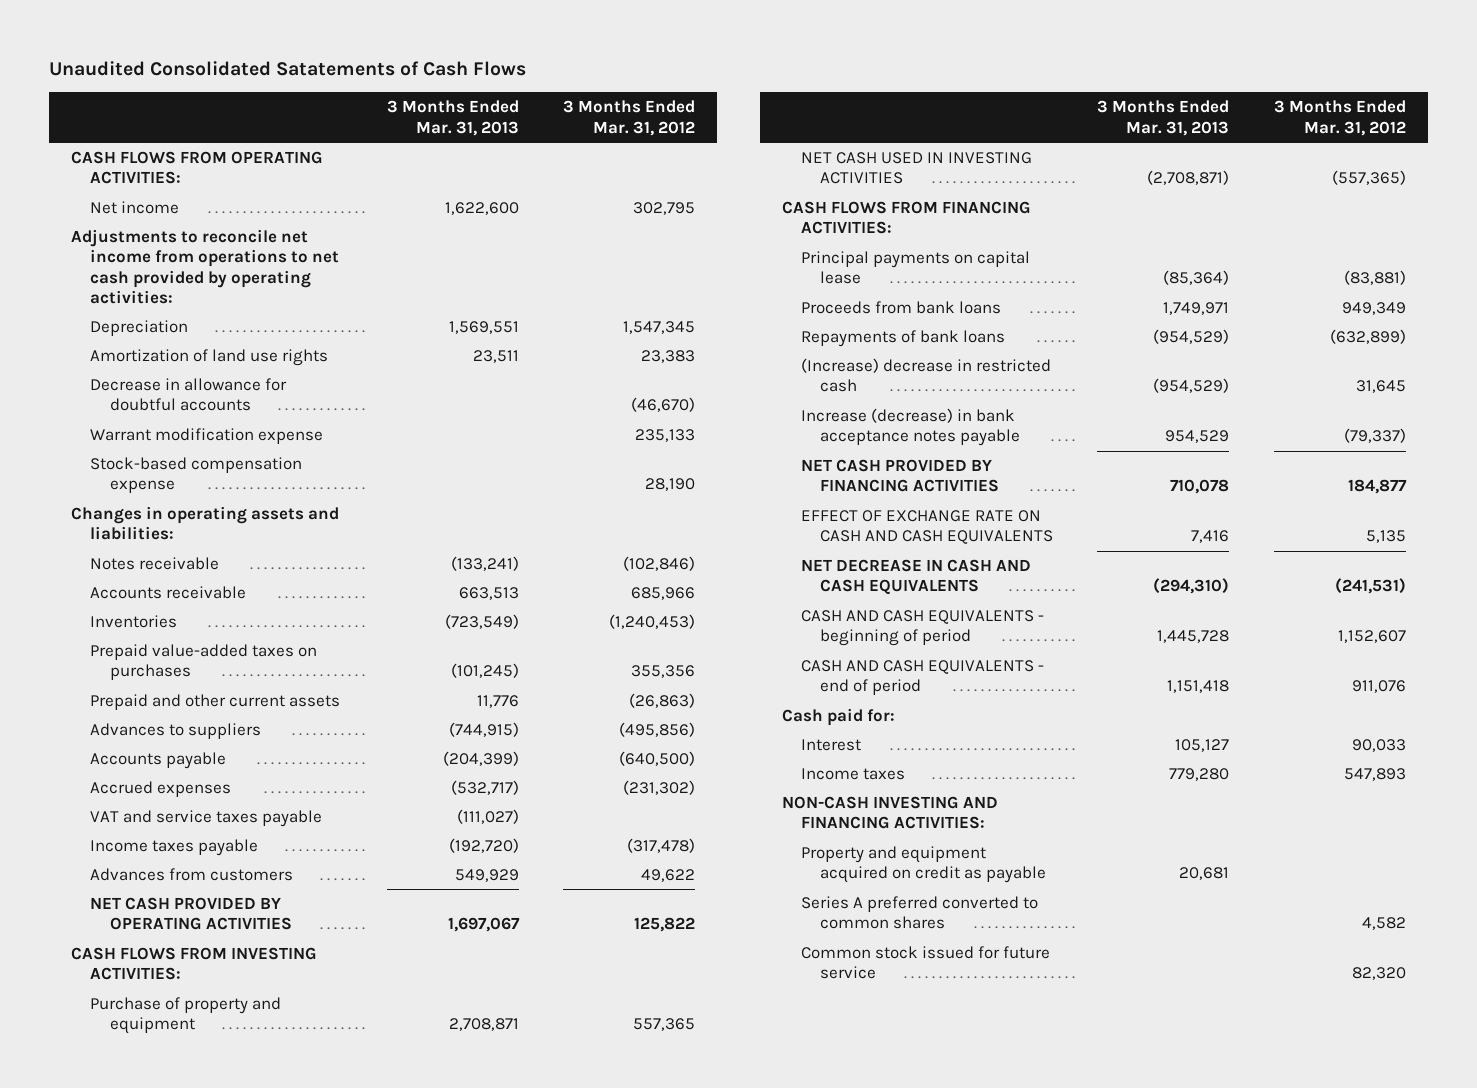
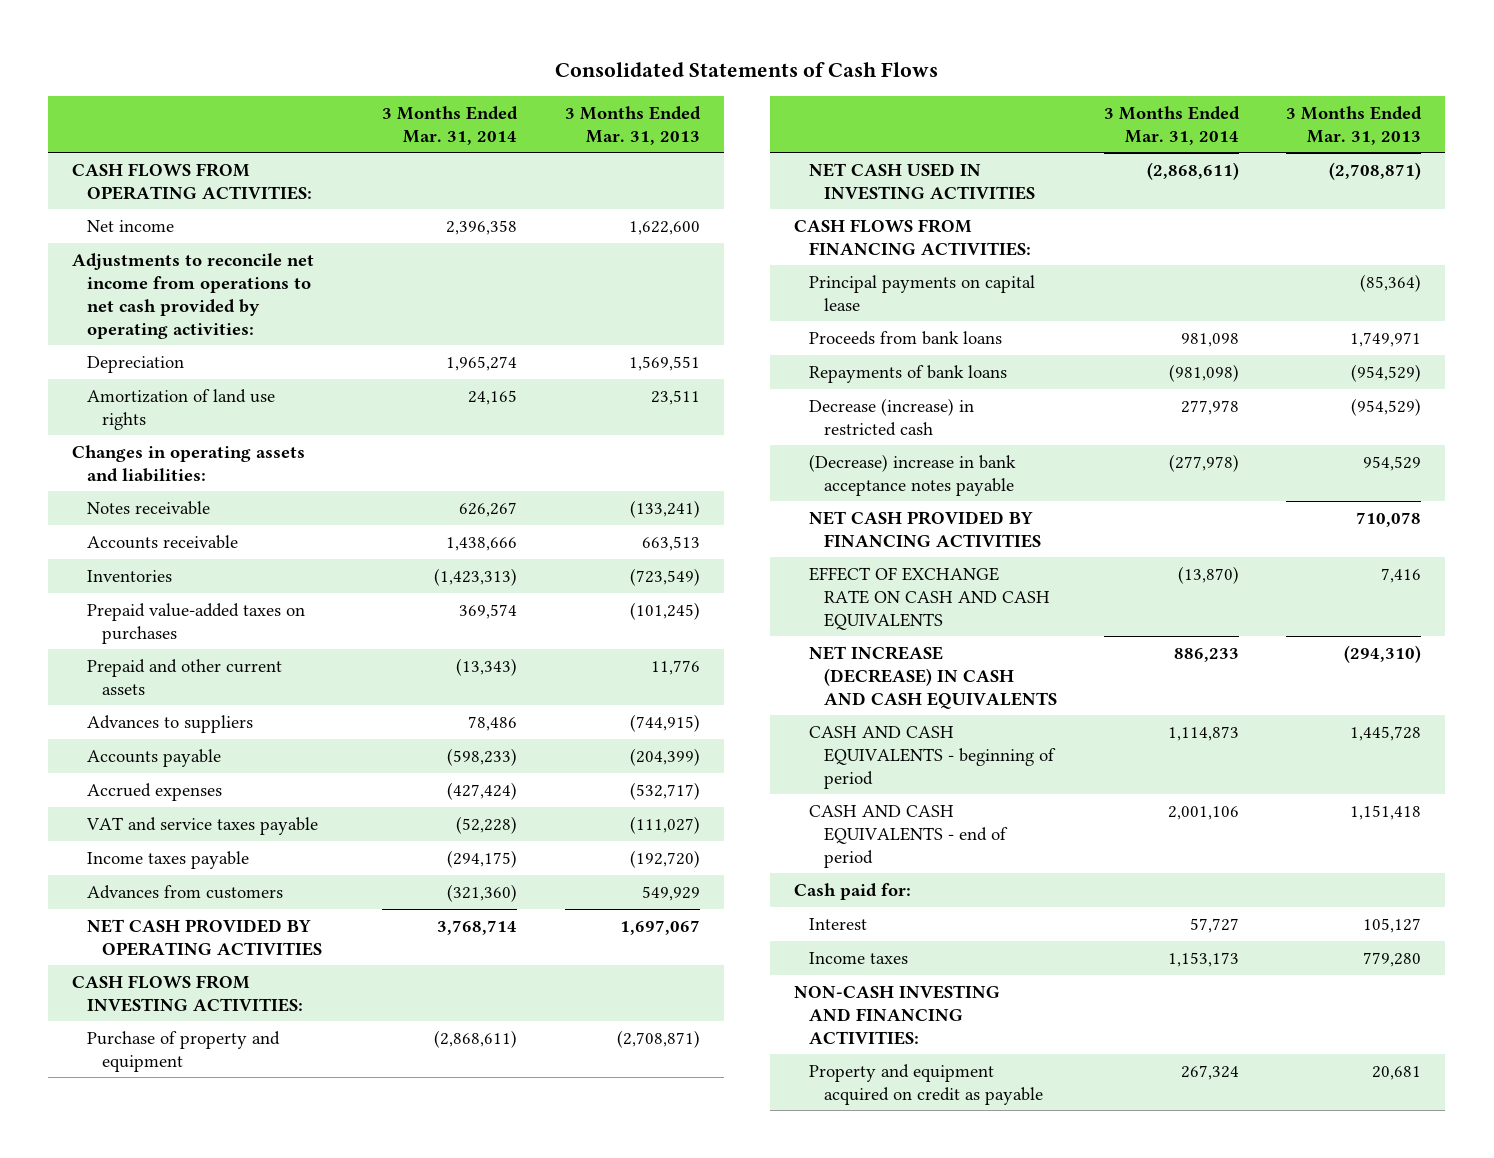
[48,61,526,77] Unaudited Consolidated Satatements of Cash Flows -> [554,62,938,78] Consolidated Statements of Cash Flows
[563,100,696,136] 3 Months Ended Mar. 31, 2012 -> none
none -> [382,105,519,145] 3 Months Ended Mar. 31, 2014
[90,378,288,412] Decrease in allowance for doubtful accounts -> none
[90,428,324,445] Warrant modification expense -> none
[90,457,303,494] Stock-based compensation expense -> none
[448,1018,519,1032] 2,708,871 -> [616,1029,700,1048] (2,708,871)
[800,358,1051,393] (Increase) decrease in restricted cash -> [808,397,974,436] Decrease (increase) in restricted cash
[800,408,1021,447] Increase (decrease) in bank acceptance notes payable -> [808,453,1016,496] (Decrease) increase in bank acceptance notes payable
[800,559,1031,596] NET DECREASE IN CASH AND CASH EQUIVALENTS -> [808,645,1057,709] NET INCREASE (DECREASE) IN CASH AND CASH EQUIVALENTS
[800,896,1038,930] Series A preferred converted to common shares -> none
[800,946,1050,980] Common stock issued for future service -> none

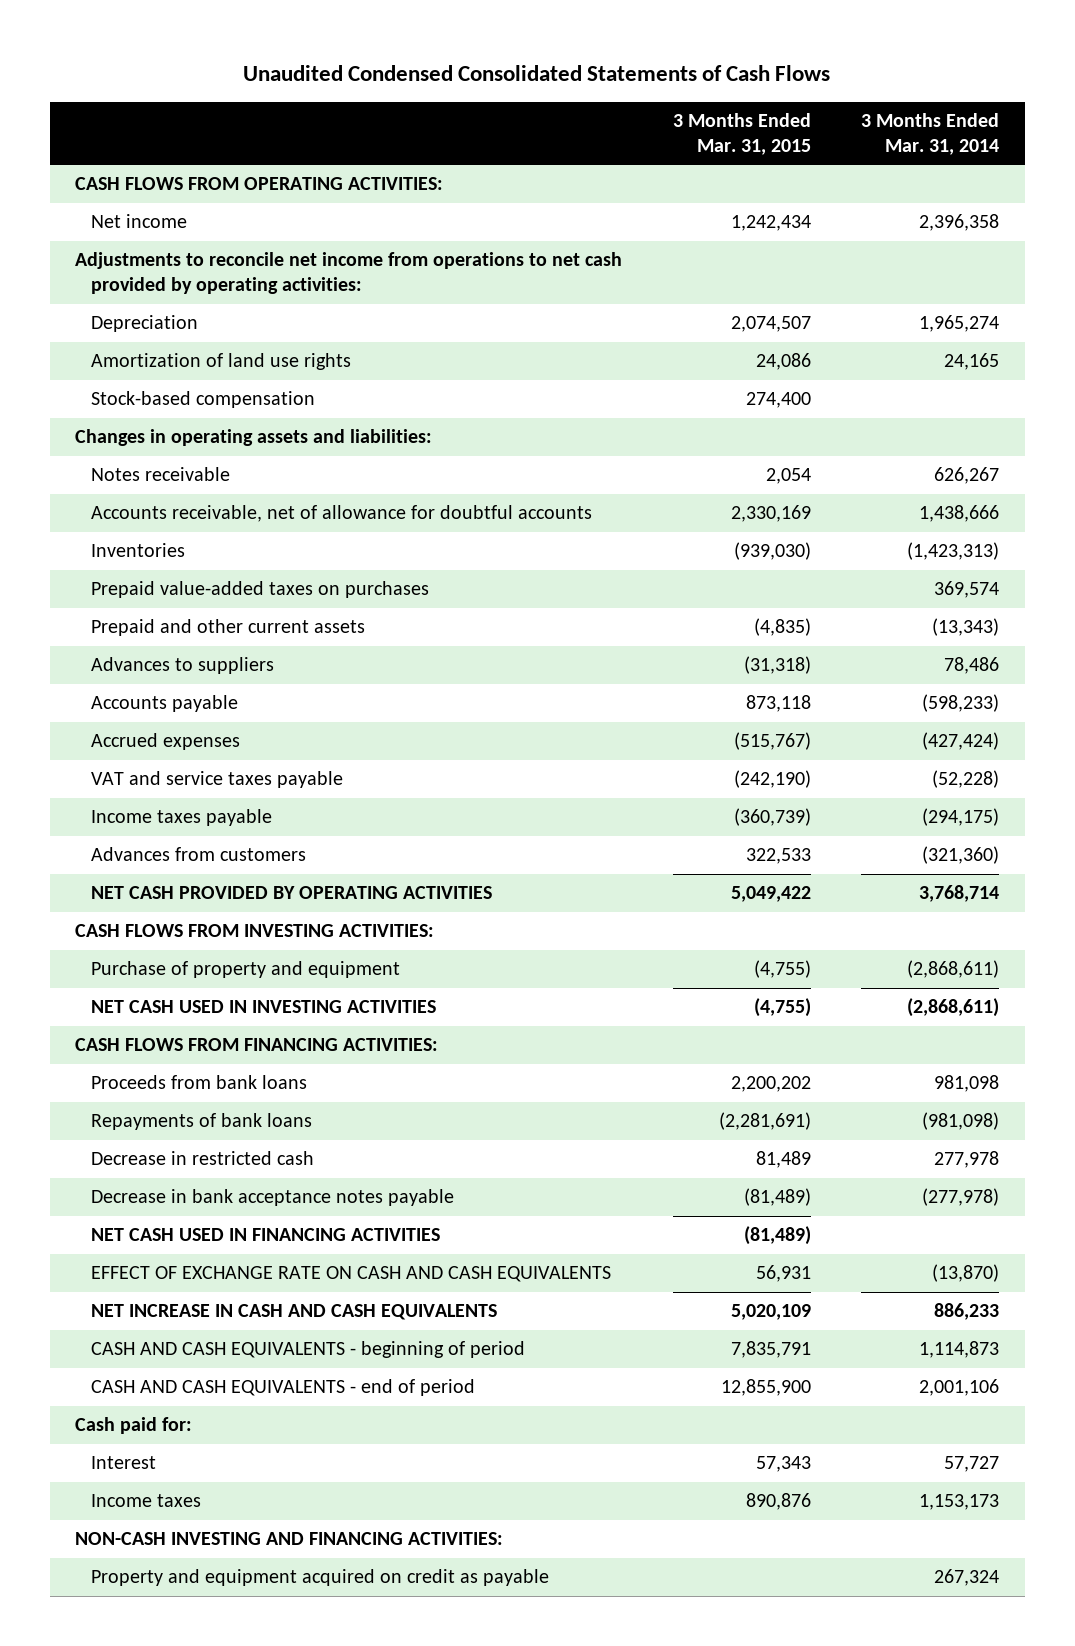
[554,62,938,78] Consolidated Statements of Cash Flows -> [243,65,831,82] Unaudited Condensed Consolidated Statements of Cash Flows
[564,105,701,145] 3 Months Ended Mar. 31, 2013 -> none
none -> [672,113,811,156] 3 Months Ended Mar. 31, 2015
none -> [91,391,316,409] Stock-based compensation
[87,534,239,549] Accounts receivable -> [91,505,593,523] Accounts receivable, net of allowance for doubtful accounts
[808,274,1035,311] Principal payments on capital lease -> none
[808,397,974,436] Decrease (increase) in restricted cash -> [91,1151,315,1166] Decrease in restricted cash
[808,453,1016,496] (Decrease) increase in bank acceptance notes payable -> [91,1189,455,1207] Decrease in bank acceptance notes payable
[808,510,1041,548] NET CASH PROVIDED BY FINANCING ACTIVITIES -> [91,1228,441,1242] NET CASH USED IN FINANCING ACTIVITIES
[808,645,1057,709] NET INCREASE (DECREASE) IN CASH AND CASH EQUIVALENTS -> [91,1304,498,1321] NET INCREASE IN CASH AND CASH EQUIVALENTS

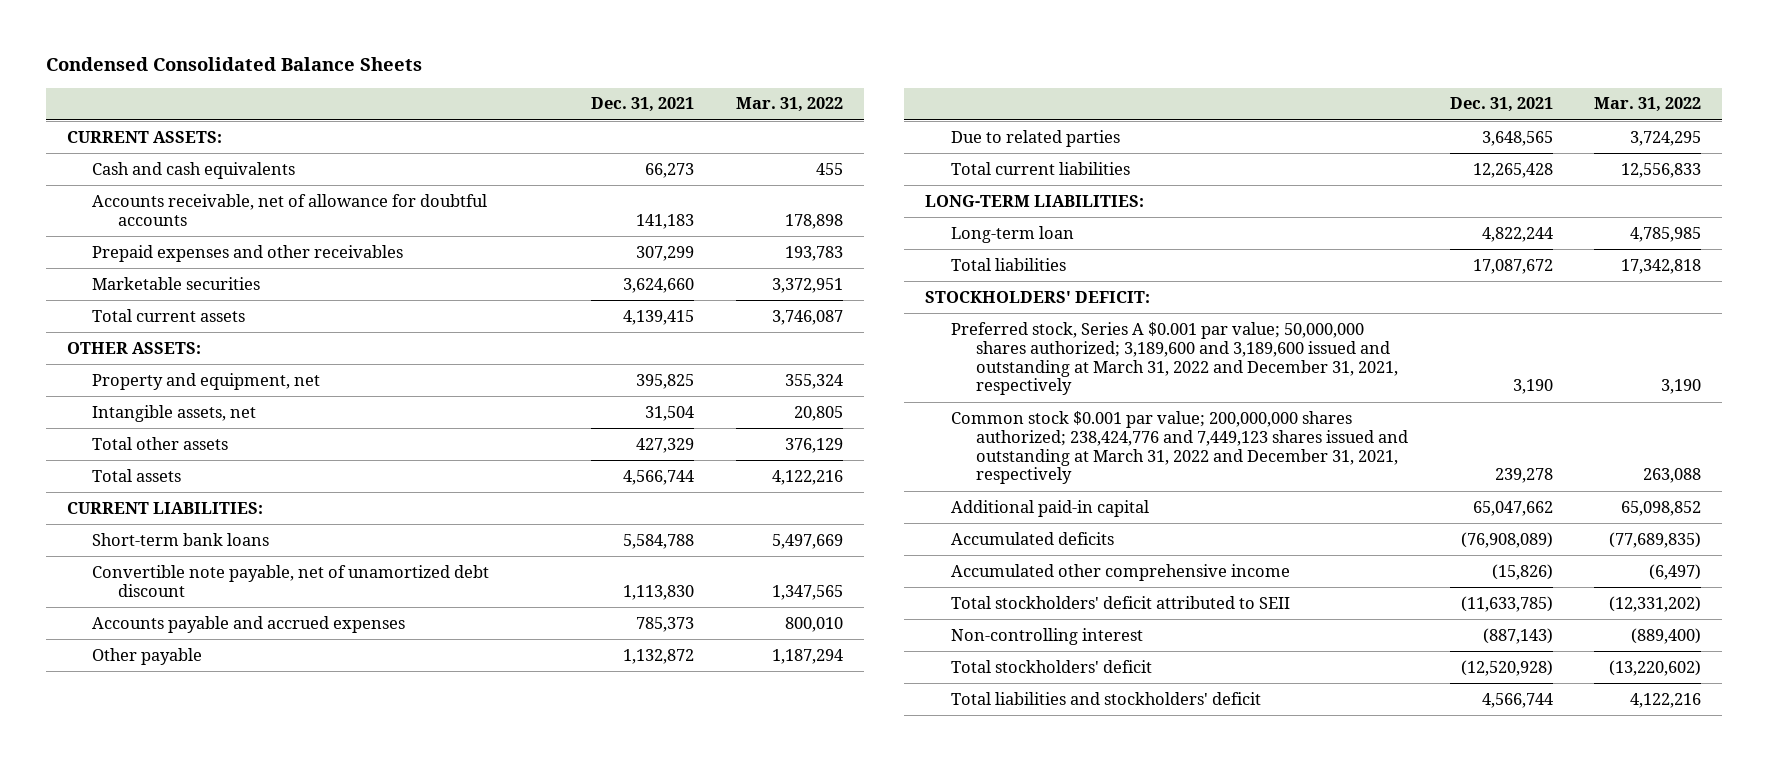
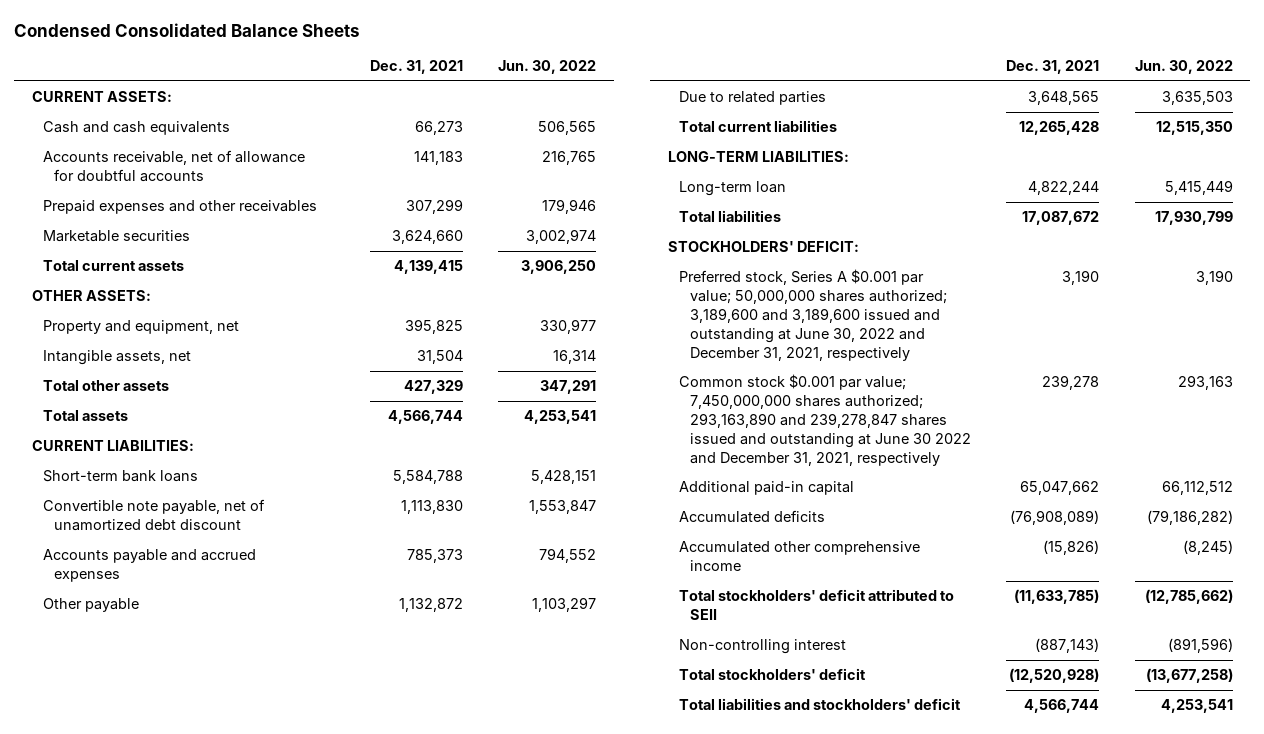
[735,97,843,113] Mar. 31, 2022 -> none
none -> [498,60,597,75] Jun. 30, 2022
[950,321,1398,396] Preferred stock, Series A $0.001 par value; 50,000,000 shares authorized; 3,189,600 and 3,189,600 issued and outstanding at March 31, 2022 and December 31, 2021, respectively -> [679,269,947,361] Preferred stock, Series A $0.001 par value; 50,000,000 shares authorized; 3,189,600 and 3,189,600 issued and outstanding at June 30, 2022 and December 31, 2021, respectively
[950,410,1408,485] Common stock $0.001 par value; 200,000,000 shares authorized; 238,424,776 and 7,449,123 shares issued and outstanding at March 31, 2022 and December 31, 2021, respectively -> [679,374,971,466] Common stock $0.001 par value; 7,450,000,000 shares authorized; 293,163,890 and 239,278,847 shares issued and outstanding at June 30 2022 and December 31, 2021, respectively

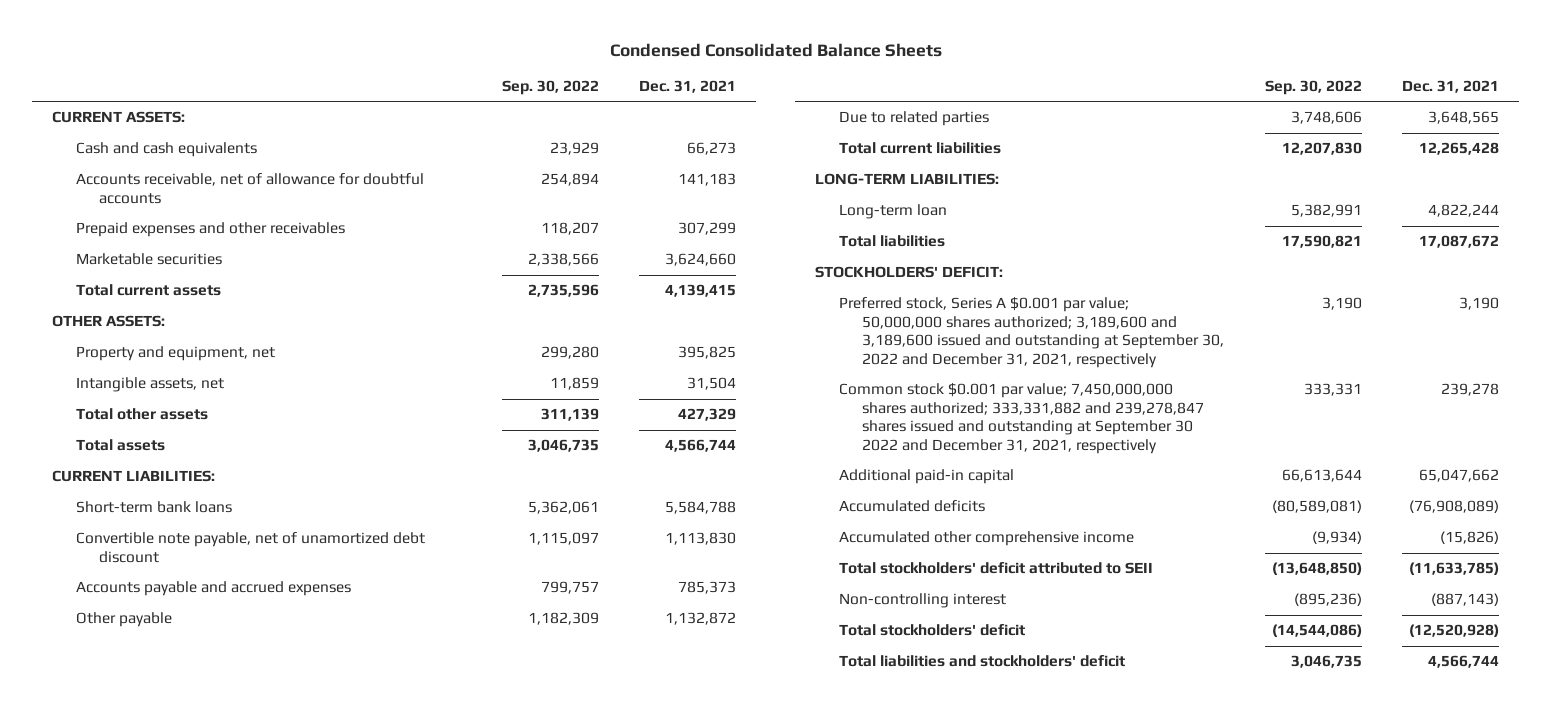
[498,60,597,75] Jun. 30, 2022 -> none
none -> [501,80,599,96] Sep. 30, 2022
[679,269,947,361] Preferred stock, Series A $0.001 par value; 50,000,000 shares authorized; 3,189,600 and 3,189,600 issued and outstanding at June 30, 2022 and December 31, 2021, respectively -> [838,297,1225,368] Preferred stock, Series A $0.001 par value; 50,000,000 shares authorized; 3,189,600 and 3,189,600 issued and outstanding at September 30, 2022 and December 31, 2021, respectively
[679,374,971,466] Common stock $0.001 par value; 7,450,000,000 shares authorized; 293,163,890 and 239,278,847 shares issued and outstanding at June 30 2022 and December 31, 2021, respectively -> [838,383,1205,454] Common stock $0.001 par value; 7,450,000,000 shares authorized; 333,331,882 and 239,278,847 shares issued and outstanding at September 30 2022 and December 31, 2021, respectively

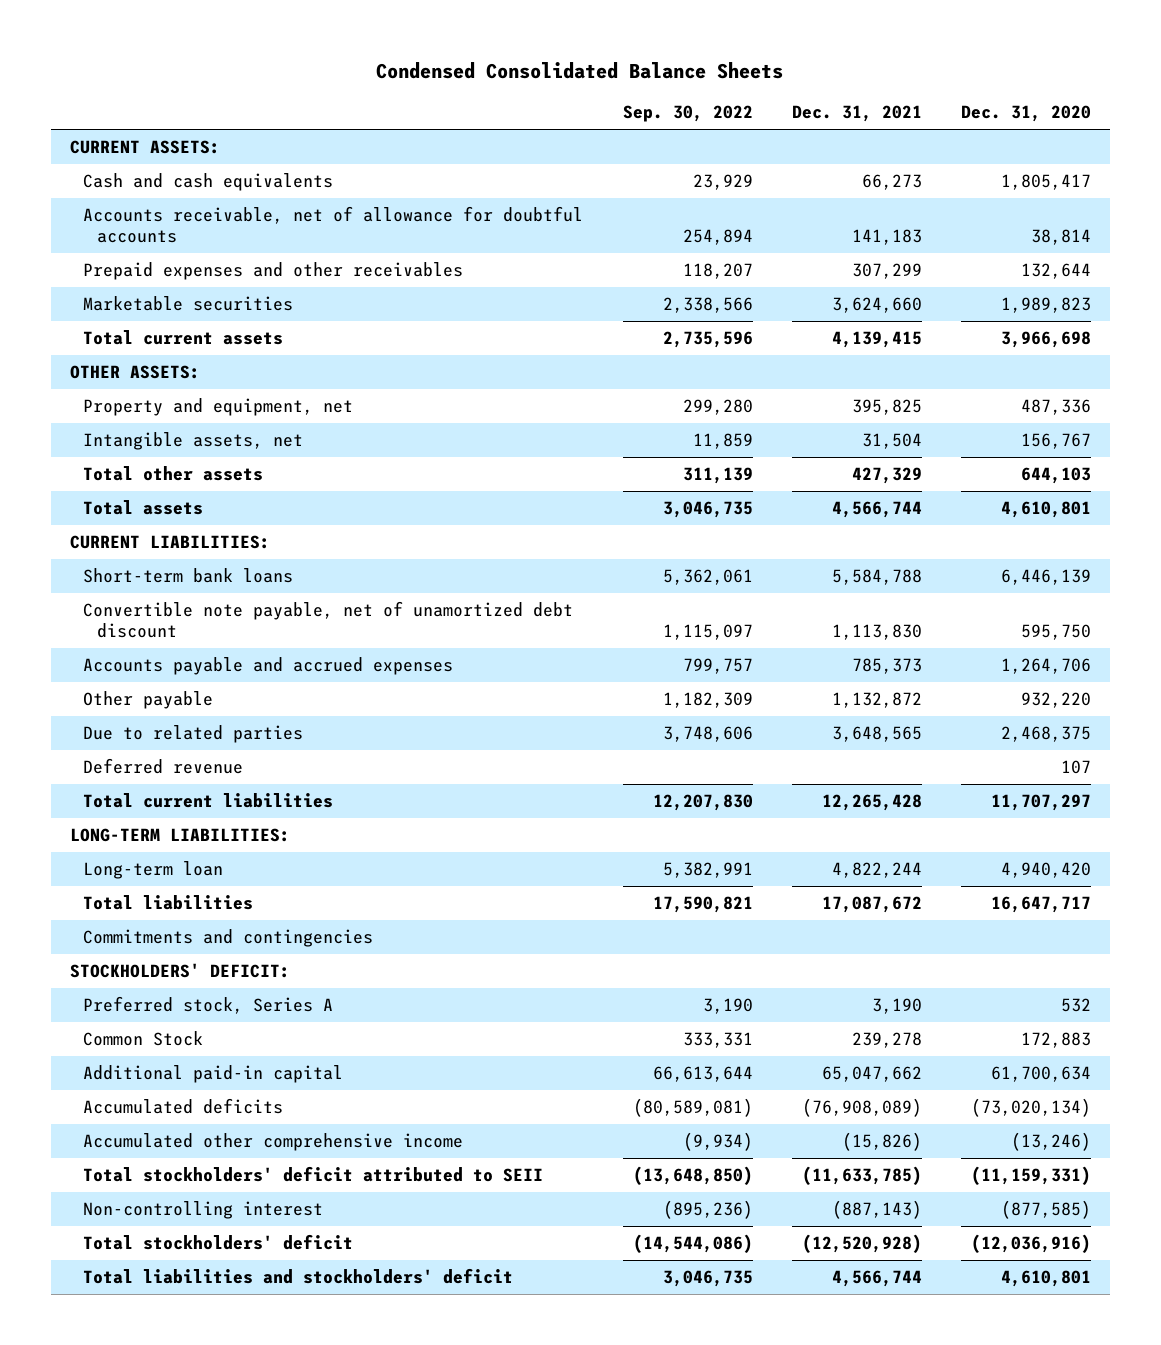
none -> [960,105,1091,123] Dec. 31, 2020
none -> [83,758,244,775] Deferred revenue
none -> [83,929,374,948] Commitments and contingencies
[838,297,1225,368] Preferred stock, Series A $0.001 par value; 50,000,000 shares authorized; 3,189,600 and 3,189,600 issued and outstanding at September 30, 2022 and December 31, 2021, respectively -> [83,996,334,1015] Preferred stock, Series A
[838,383,1205,454] Common stock $0.001 par value; 7,450,000,000 shares authorized; 333,331,882 and 239,278,847 shares issued and outstanding at September 30 2022 and December 31, 2021, respectively -> [83,1031,204,1047] Common Stock

